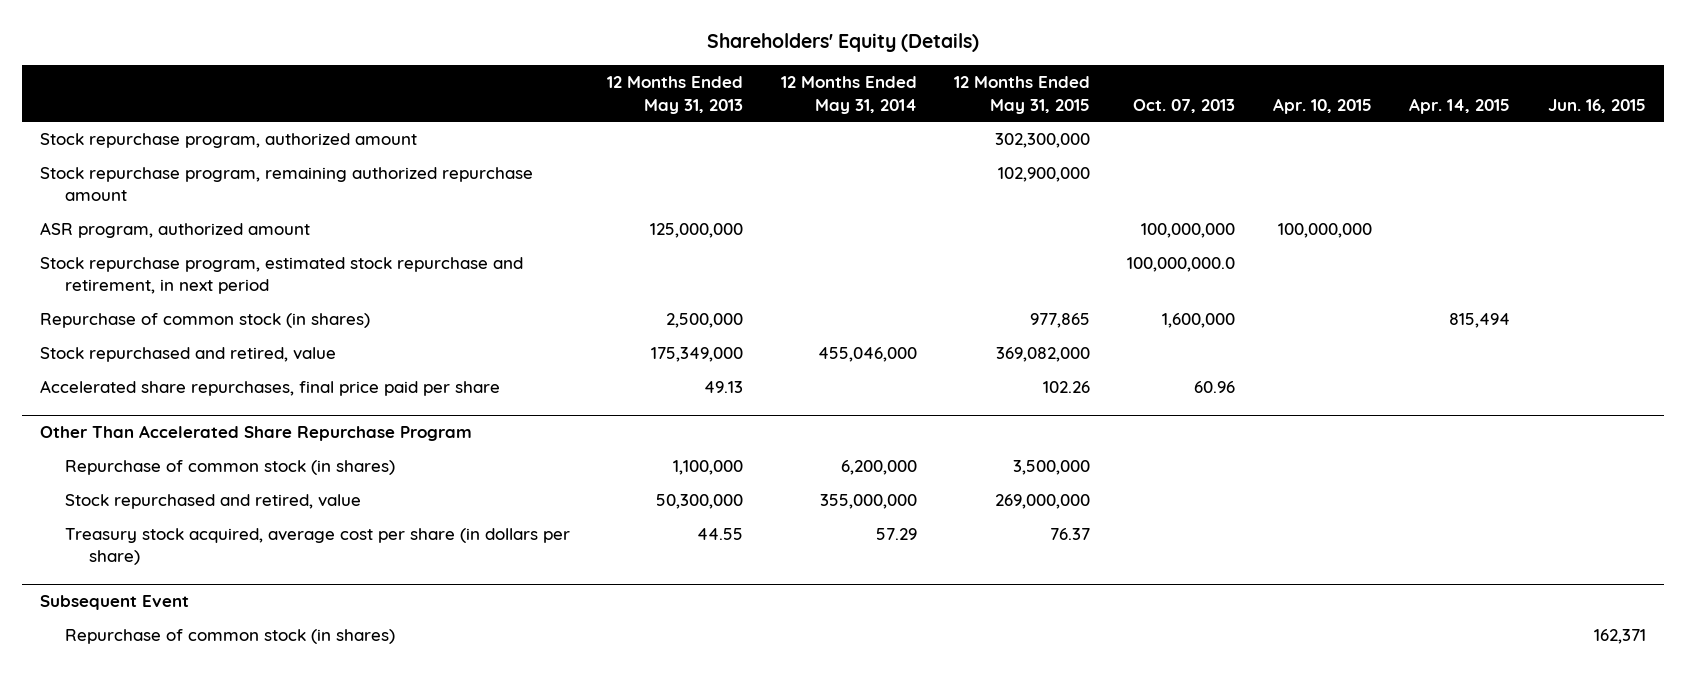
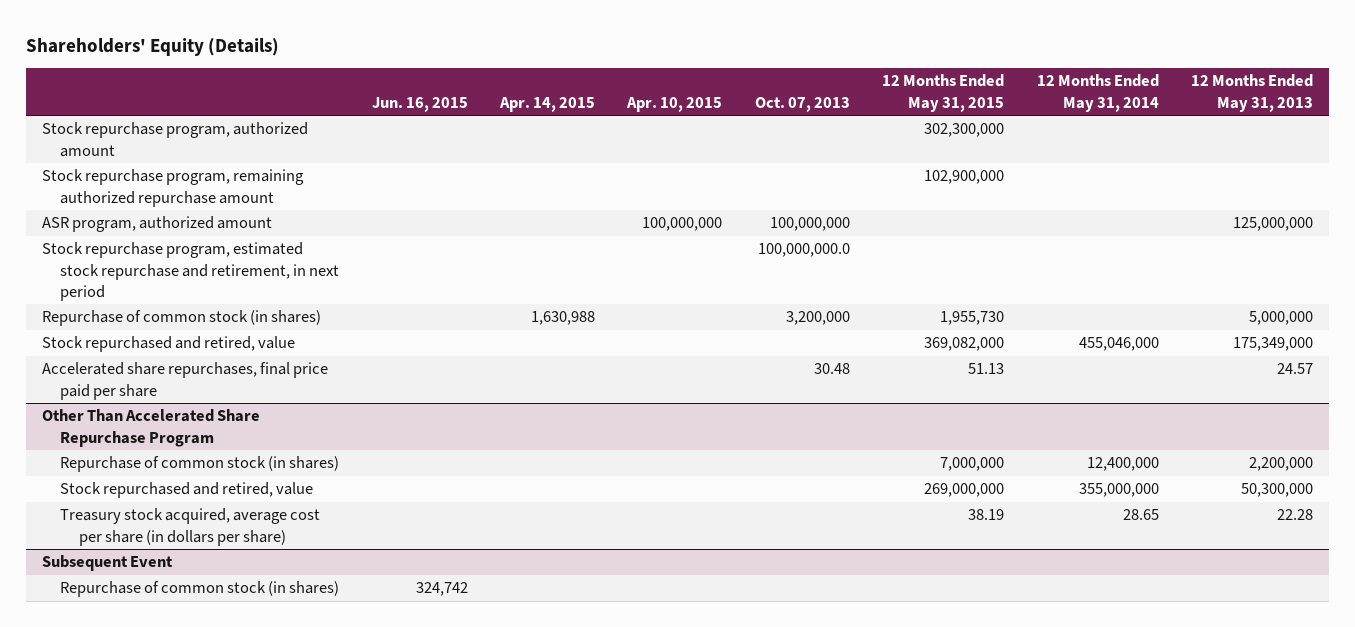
[666,312,744,328] 2,500,000 -> [1248,311,1313,326] 5,000,000
[1029,312,1090,328] 977,865 -> [940,311,1005,326] 1,955,730
[1162,312,1236,328] 1,600,000 -> [785,311,850,326] 3,200,000
[1449,312,1511,328] 815,494 -> [531,311,596,326] 1,630,988
[704,380,744,393] 49.13 -> [1276,363,1313,375] 24.57
[1042,380,1090,393] 102.26 -> [968,363,1005,375] 51.13
[1194,380,1236,393] 60.96 -> [813,363,850,375] 30.48
[673,459,744,475] 1,100,000 -> [1248,457,1313,472] 2,200,000
[840,459,917,475] 6,200,000 -> [1086,457,1159,472] 12,400,000
[1012,459,1090,475] 3,500,000 -> [940,457,1005,472] 7,000,000
[697,527,744,540] 44.55 -> [1276,509,1313,521] 22.28
[875,527,917,540] 57.29 -> [1122,509,1159,521] 28.65
[1049,527,1090,540] 76.37 -> [968,509,1005,521] 38.19
[1593,628,1646,644] 162,371 -> [415,582,468,597] 324,742

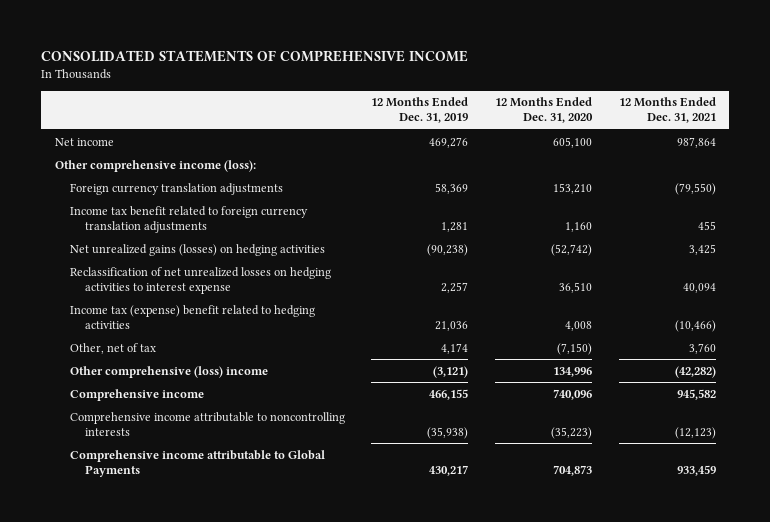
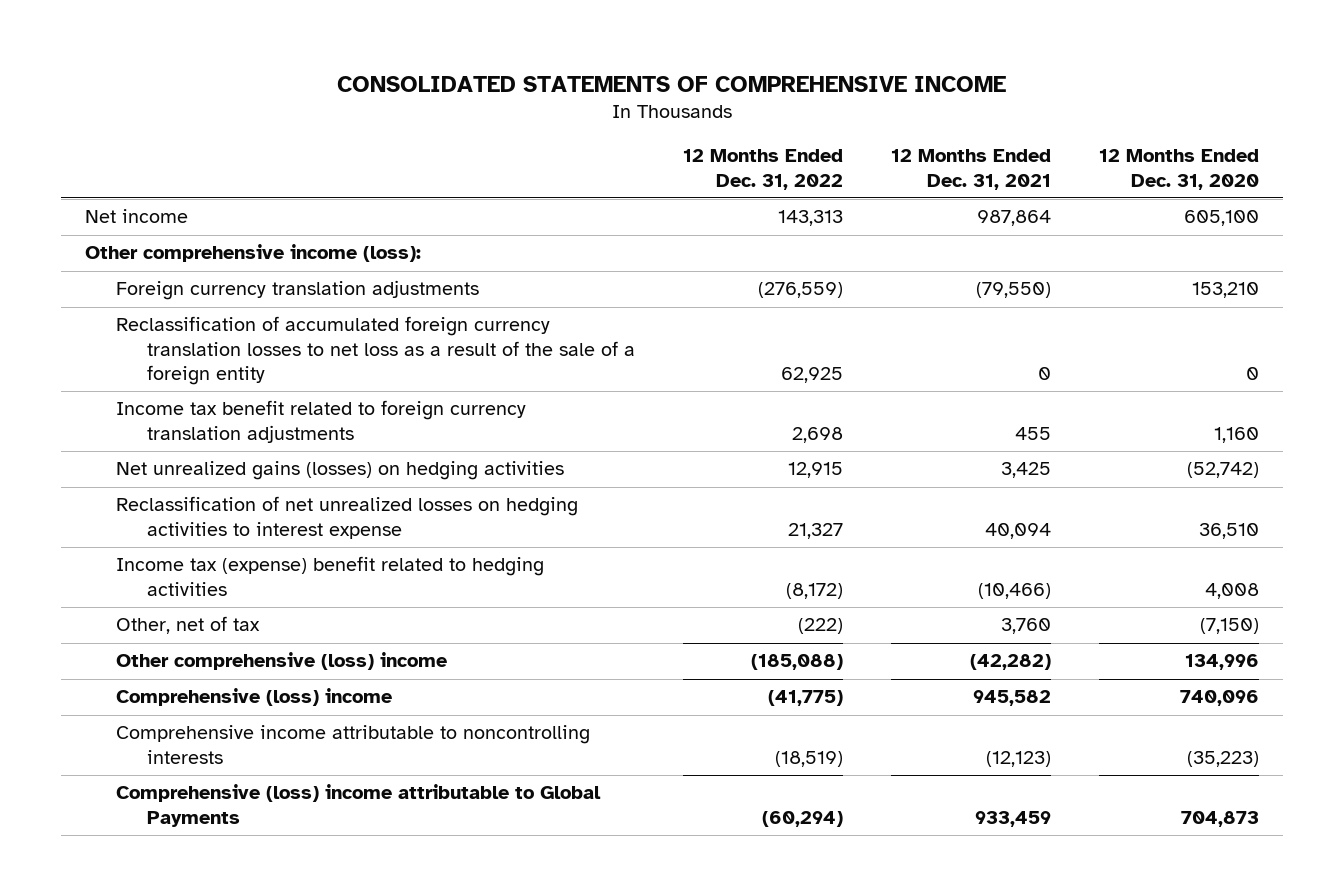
[371,97,469,124] 12 Months Ended Dec. 31, 2019 -> none
none -> [683,149,844,190] 12 Months Ended Dec. 31, 2022
none -> [116,316,636,385] Reclassification of accumulated foreign currency translation losses to net loss as a result of the sale of a foreign entity
[69,388,204,401] Comprehensive income -> [116,688,393,707] Comprehensive (loss) income
[69,449,325,477] Comprehensive income attributable to Global Payments -> [116,784,602,827] Comprehensive (loss) income attributable to Global Payments

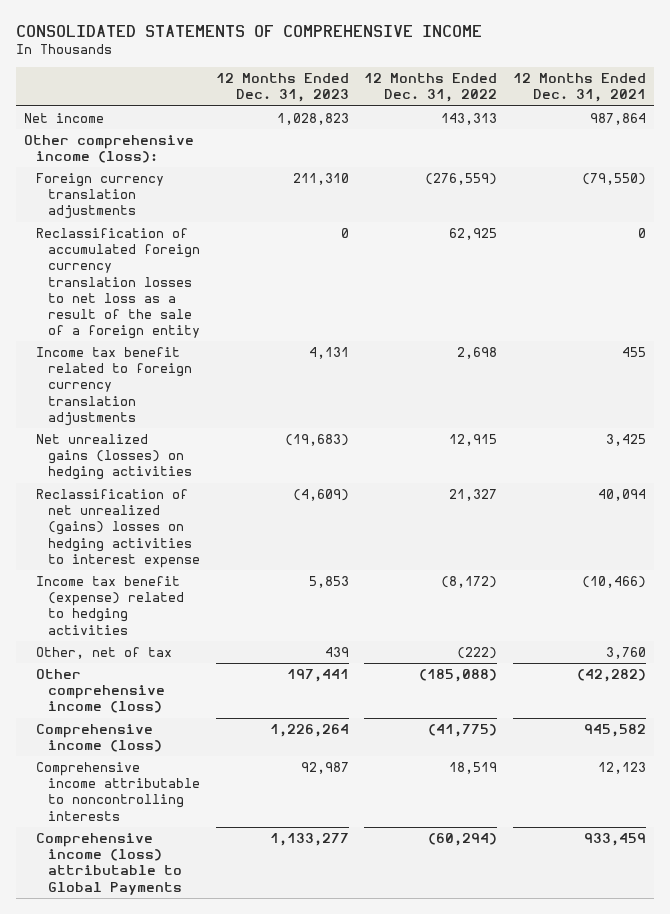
[1098,149,1259,190] 12 Months Ended Dec. 31, 2020 -> none
none -> [215,73,349,103] 12 Months Ended Dec. 31, 2023
[116,496,579,539] Reclassification of net unrealized losses on hedging activities to interest expense -> [36,489,201,568] Reclassification of net unrealized (gains) losses on hedging activities to interest expense
[116,556,545,596] Income tax (expense) benefit related to hedging activities -> [36,576,185,635] Income tax benefit (expense) related to hedging activities
[116,652,448,671] Other comprehensive (loss) income -> [36,669,166,714] Other comprehensive income (loss)
[116,688,393,707] Comprehensive (loss) income -> [36,724,163,753] Comprehensive income (loss)
[775,750,844,767] (18,519) -> [449,762,498,775] 18,519
[986,750,1052,767] (12,123) -> [597,762,646,775] 12,123
[116,784,602,827] Comprehensive (loss) income attributable to Global Payments -> [36,833,183,895] Comprehensive income (loss) attributable to Global Payments

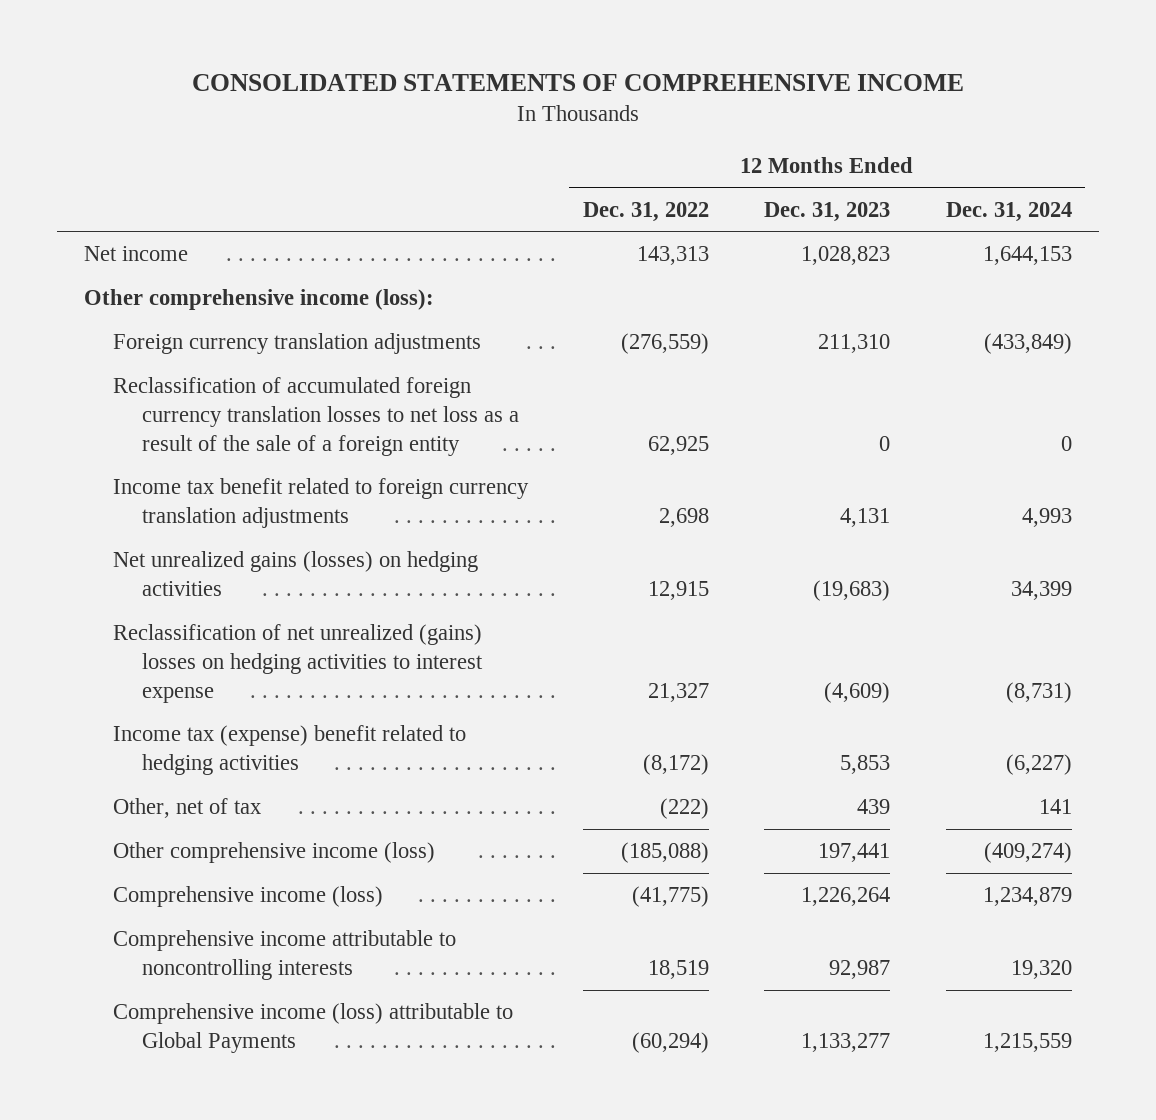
[512,73,646,103] 12 Months Ended Dec. 31, 2021 -> none
none -> [945,201,1072,222] Dec. 31, 2024
[36,576,185,635] Income tax benefit (expense) related to hedging activities -> [112,725,466,775] Income tax (expense) benefit related to hedging activities

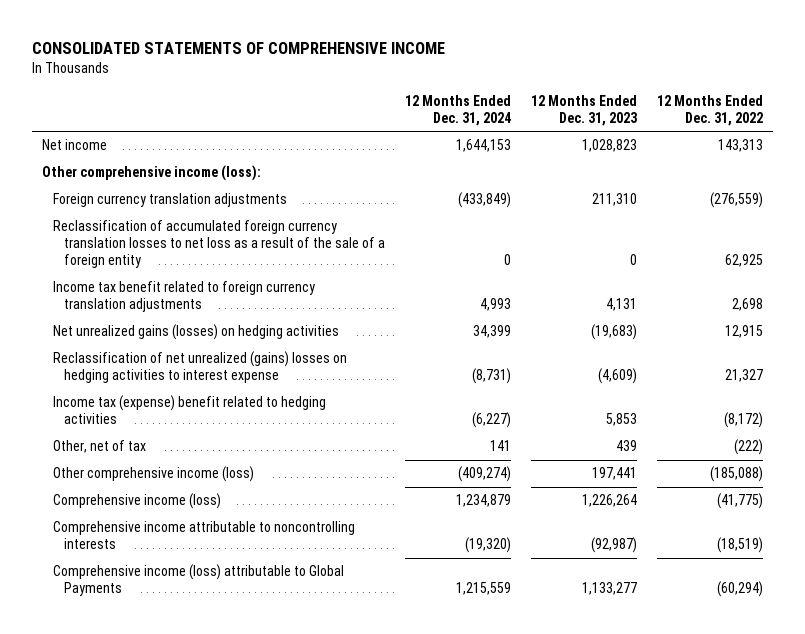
[648,959,710,979] 18,519 -> [716,537,763,554] (18,519)
[829,959,891,979] 92,987 -> [590,537,637,554] (92,987)
[1010,959,1072,979] 19,320 -> [465,537,512,554] (19,320)

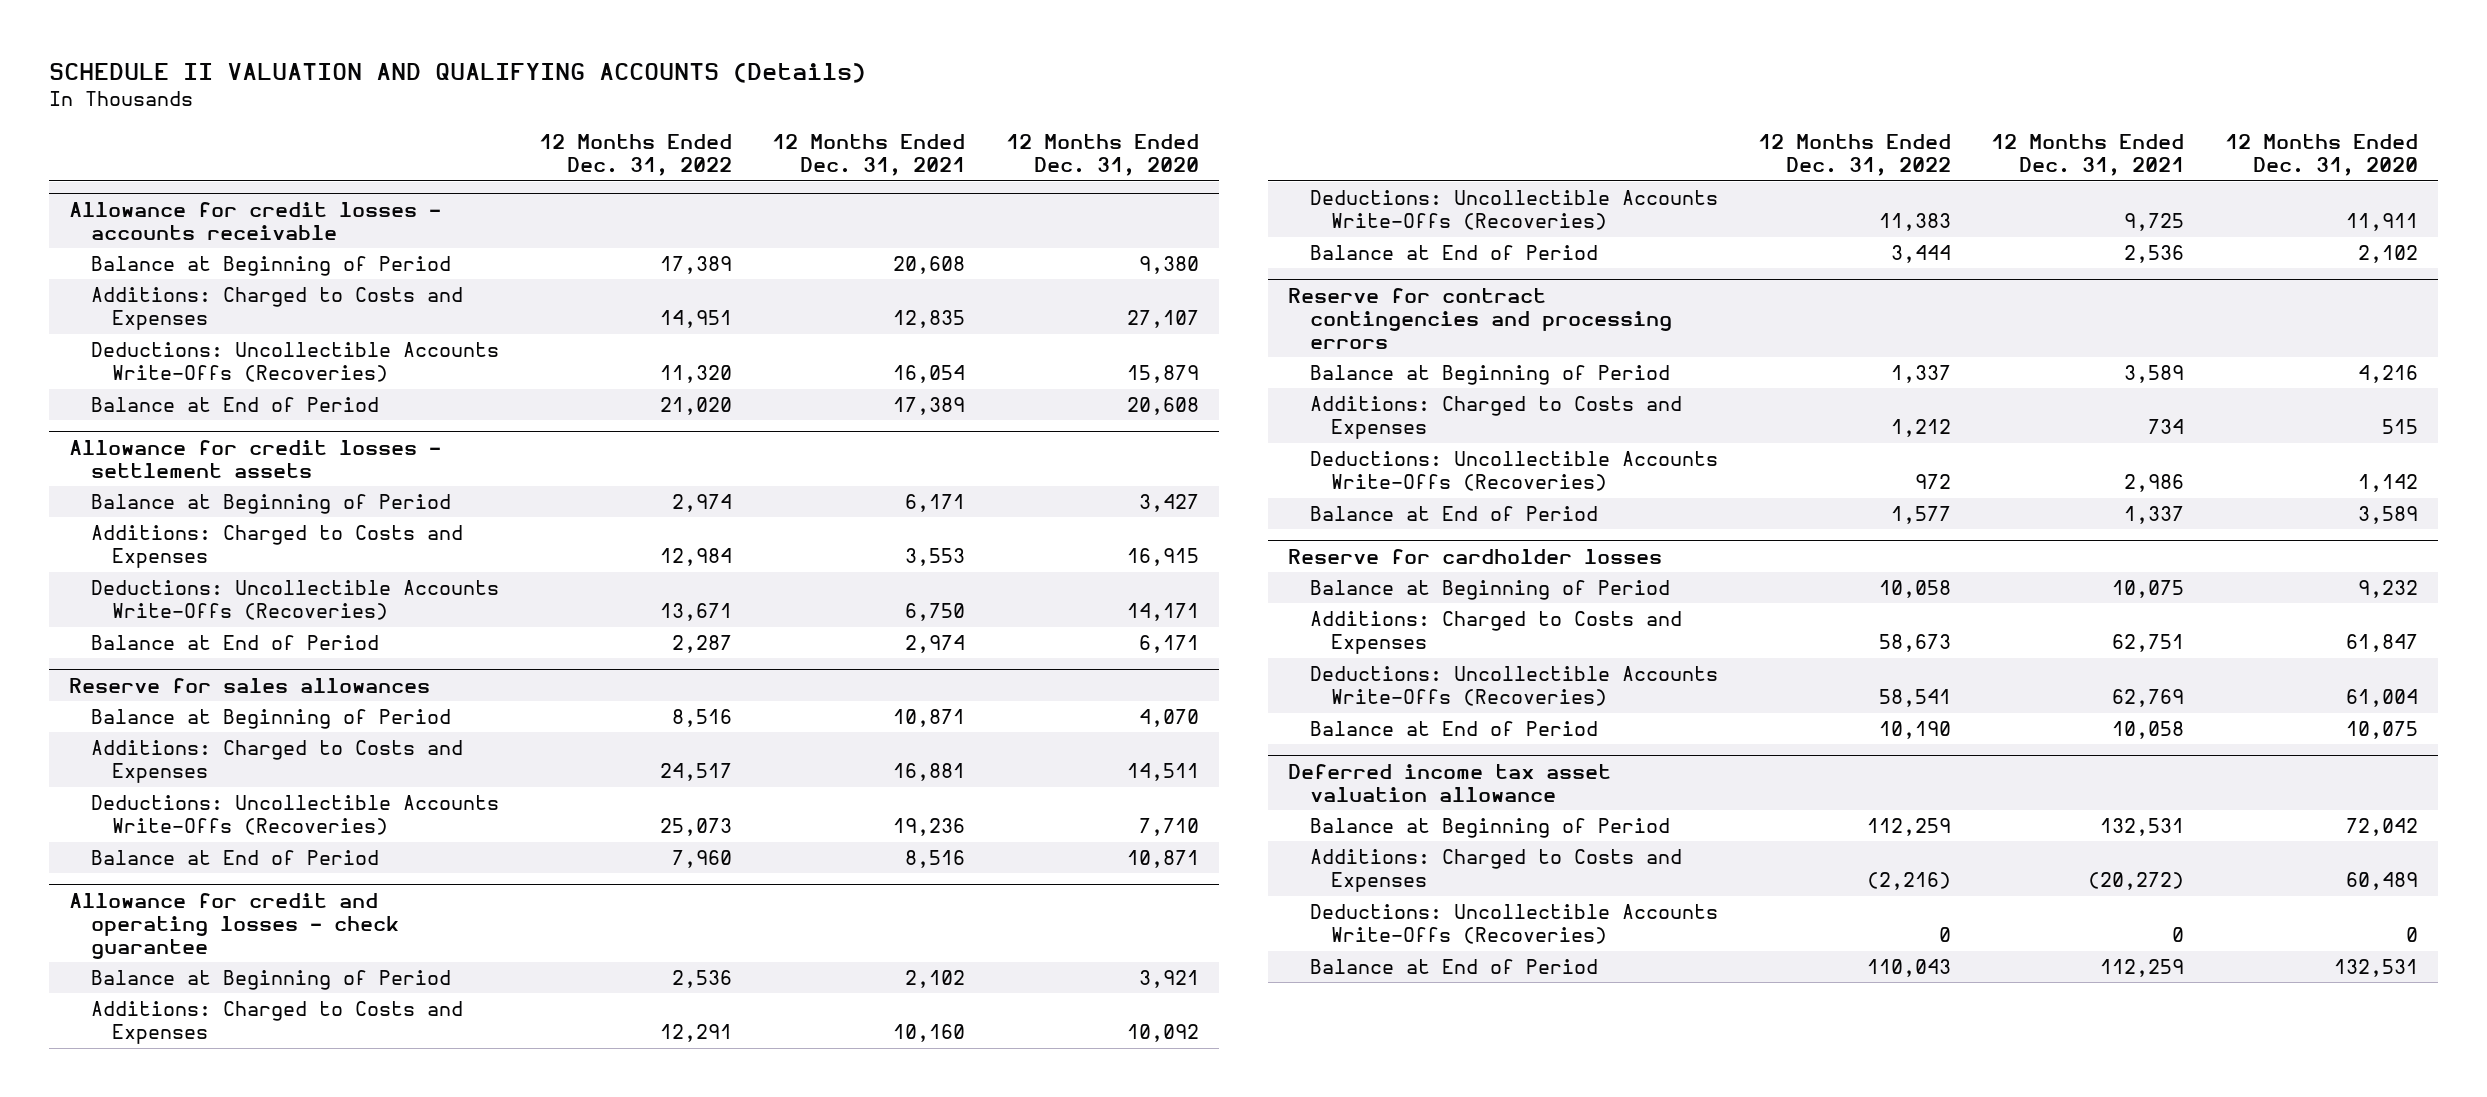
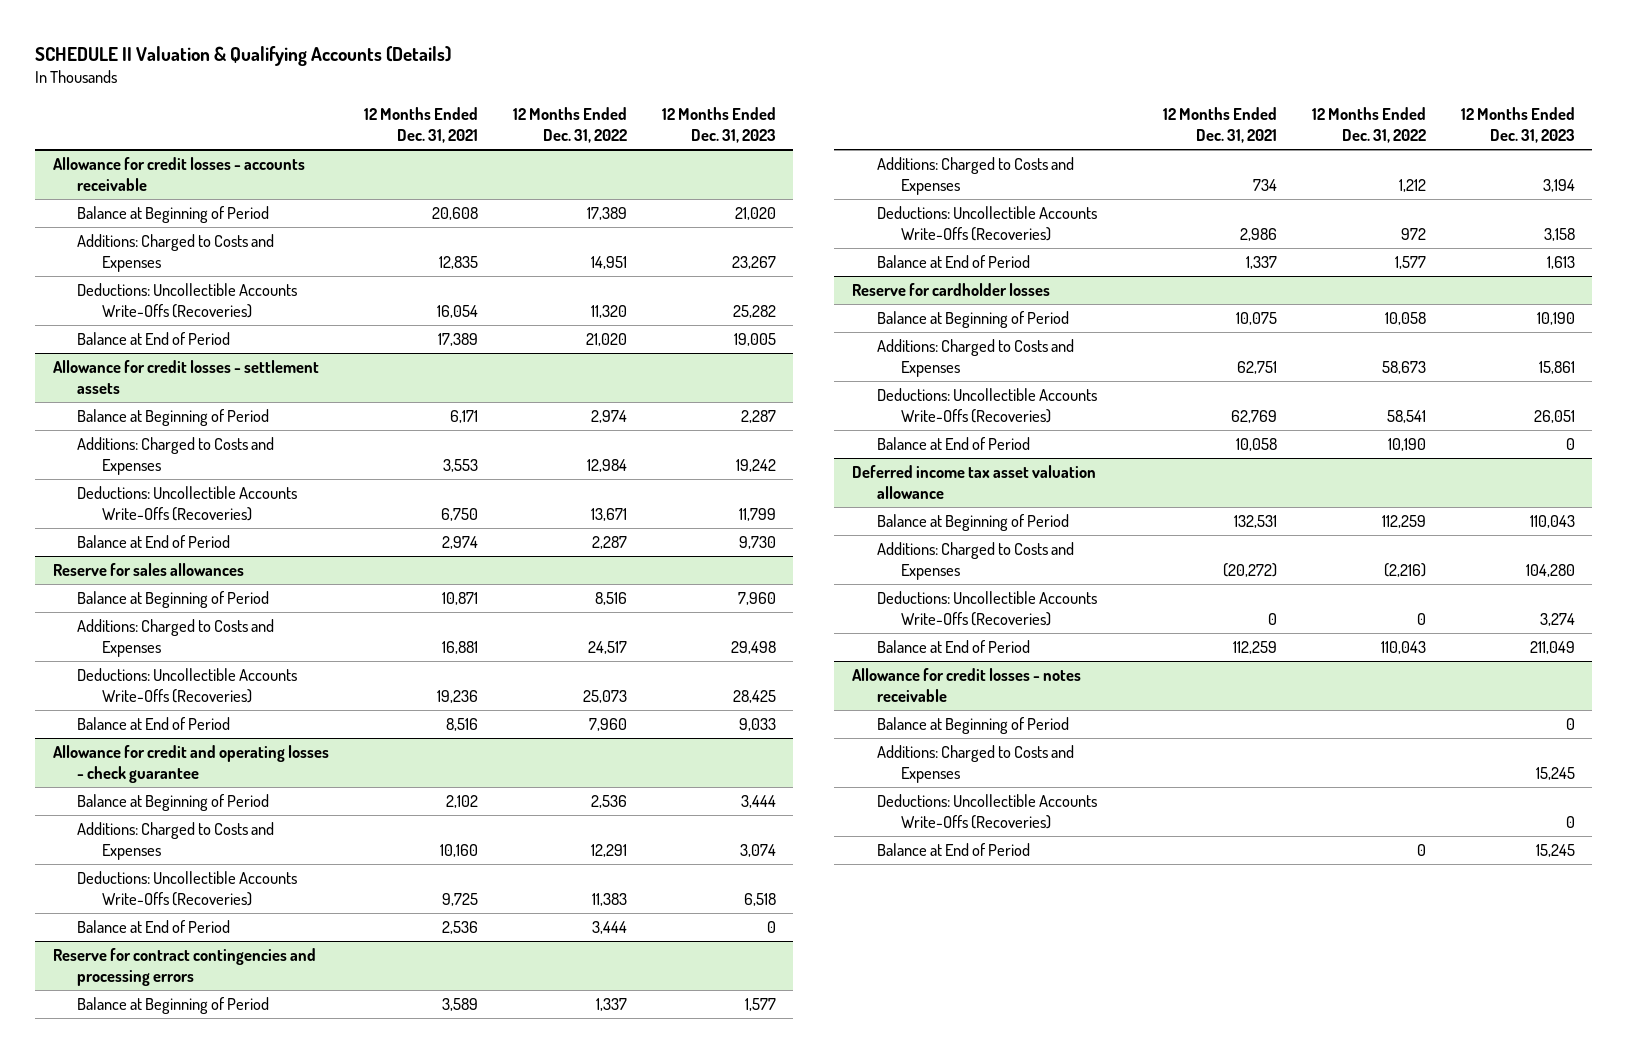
[49,62,867,83] SCHEDULE II VALUATION AND QUALIFYING ACCOUNTS (Details) -> [35,45,452,66] SCHEDULE II Valuation & Qualifying Accounts (Details)
[1005,134,1199,177] 12 Months Ended Dec. 31, 2020 -> none
none -> [661,107,776,144] 12 Months Ended Dec. 31, 2023
none -> [851,668,1081,703] Allowance for credit losses - notes receivable
none -> [876,717,1069,735] Balance at Beginning of Period
none -> [876,745,1074,784] Additions: Charged to Costs and Expenses
none -> [876,794,1097,830] Deductions: Uncollectible Accounts Write-Offs (Recoveries)
none -> [876,843,1030,857] Balance at End of Period

